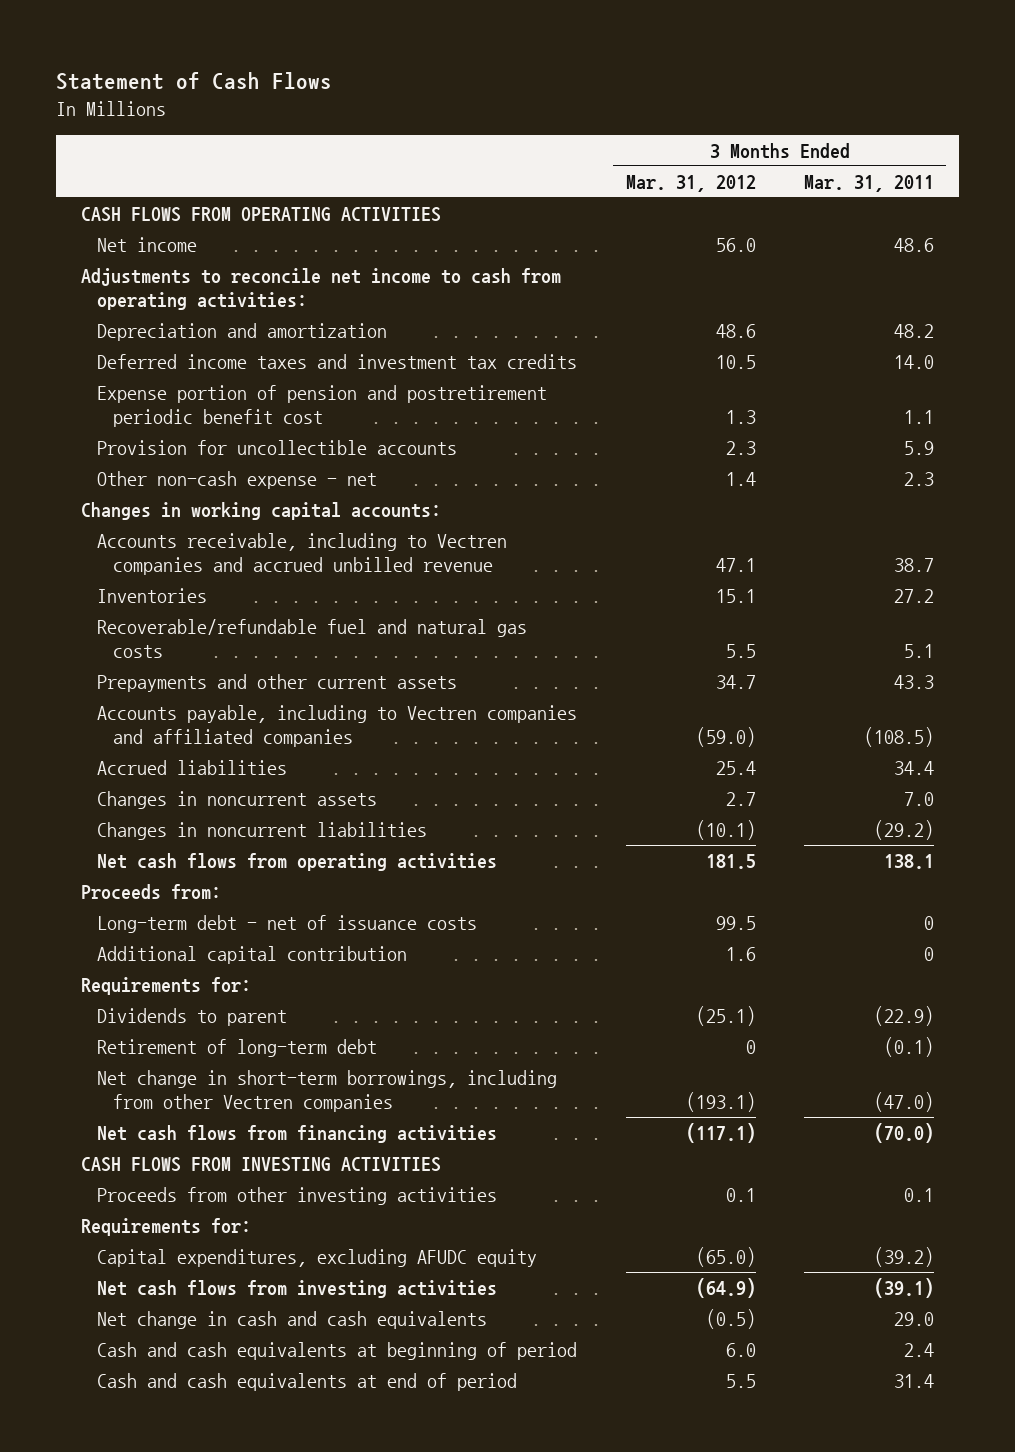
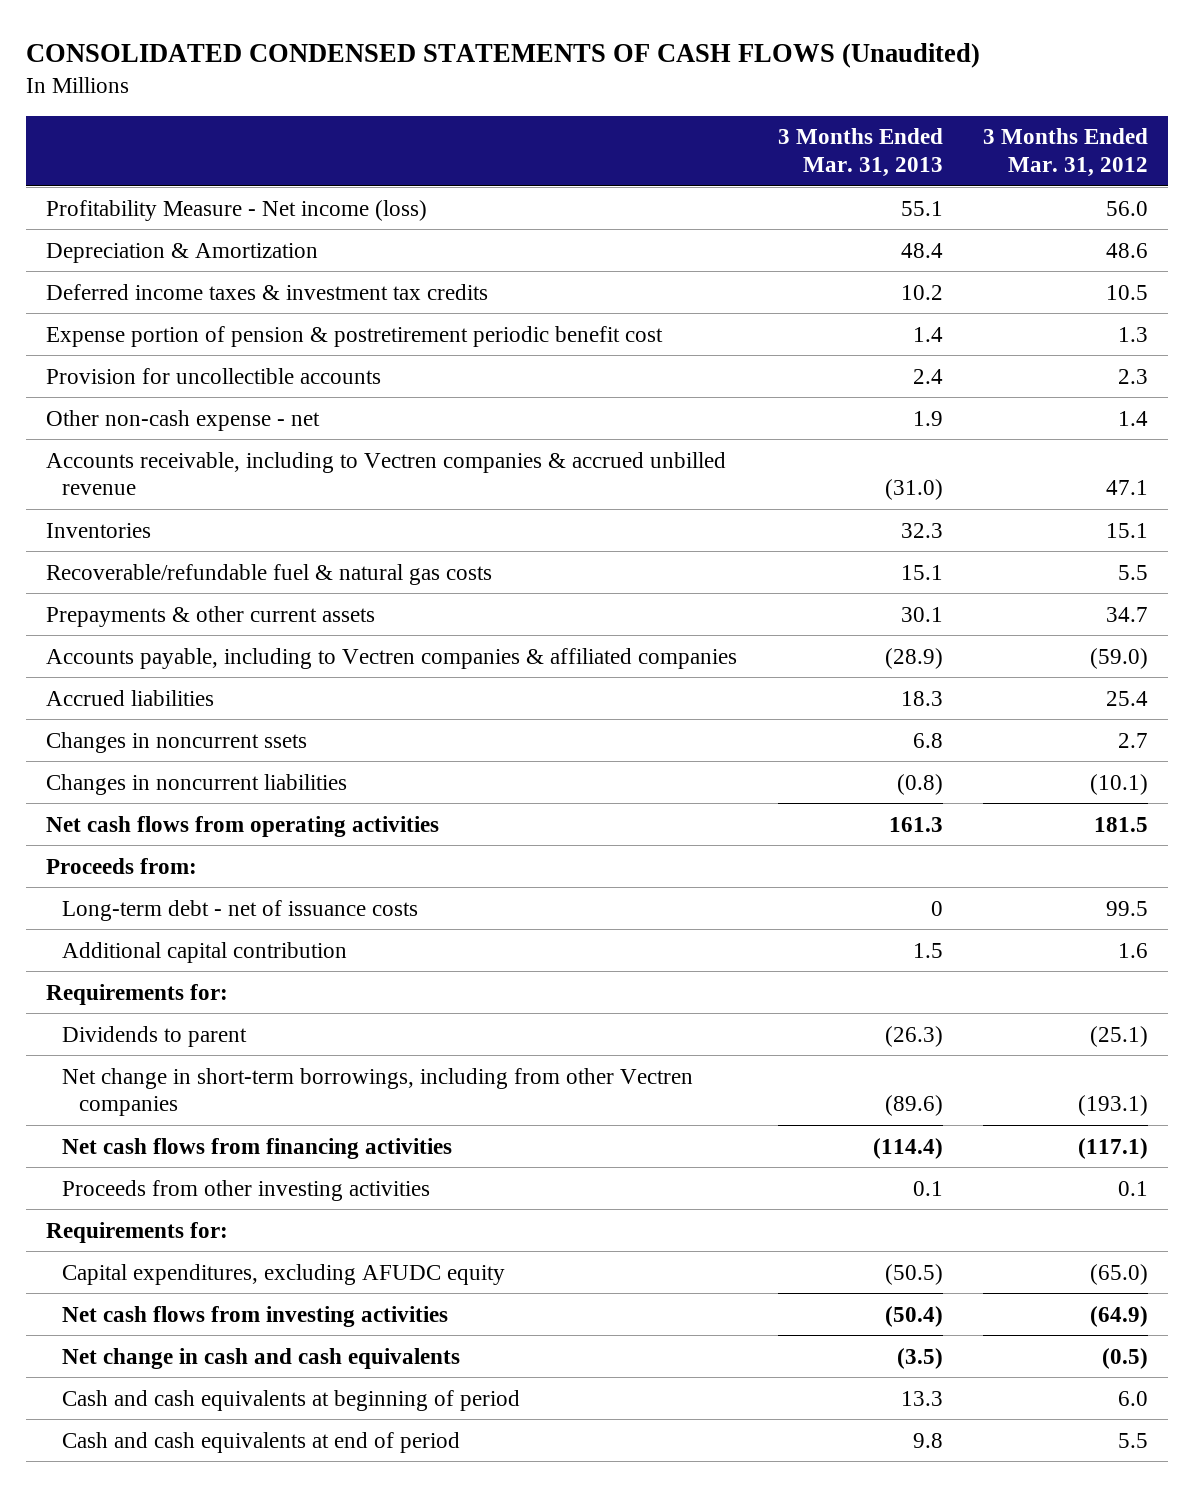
[56,71,333,90] Statement of Cash Flows -> [26,42,981,68] CONSOLIDATED CONDENSED STATEMENTS OF CASH FLOWS (Unaudited)
[804,174,935,192] Mar. 31, 2011 -> none
none -> [777,128,943,177] 3 Months Ended Mar. 31, 2013
[80,206,441,222] CASH FLOWS FROM OPERATING ACTIVITIES -> none
[80,267,561,310] Adjustments to reconcile net income to cash from operating activities: -> none
[96,236,197,252] Net income -> [46,199,428,221] Profitability Measure - Net income (loss)
[96,322,387,341] Depreciation and amortization -> [46,242,319,263] Depreciation & Amortization
[96,353,577,369] Deferred income taxes and investment tax credits -> [46,283,489,300] Deferred income taxes & investment tax credits
[96,384,547,427] Expense portion of pension and postretirement periodic benefit cost -> [46,325,664,347] Expense portion of pension & postretirement periodic benefit cost
[80,501,441,520] Changes in working capital accounts: -> none
[96,532,507,575] Accounts receivable, including to Vectren companies and accrued unbilled revenue -> [46,451,727,496] Accounts receivable, including to Vectren companies & accrued unbilled revenue
[96,618,527,658] Recoverable/refundable fuel and natural gas costs -> [46,563,493,585] Recoverable/refundable fuel & natural gas costs
[96,673,457,692] Prepayments and other current assets -> [46,605,376,627] Prepayments & other current assets
[96,704,577,747] Accounts payable, including to Vectren companies and affiliated companies -> [46,647,738,669] Accounts payable, including to Vectren companies & affiliated companies
[96,790,377,809] Changes in noncurrent assets -> [46,731,308,753] Changes in noncurrent ssets
[96,1038,377,1057] Retirement of long-term debt -> none
[80,1156,441,1172] CASH FLOWS FROM INVESTING ACTIVITIES -> none

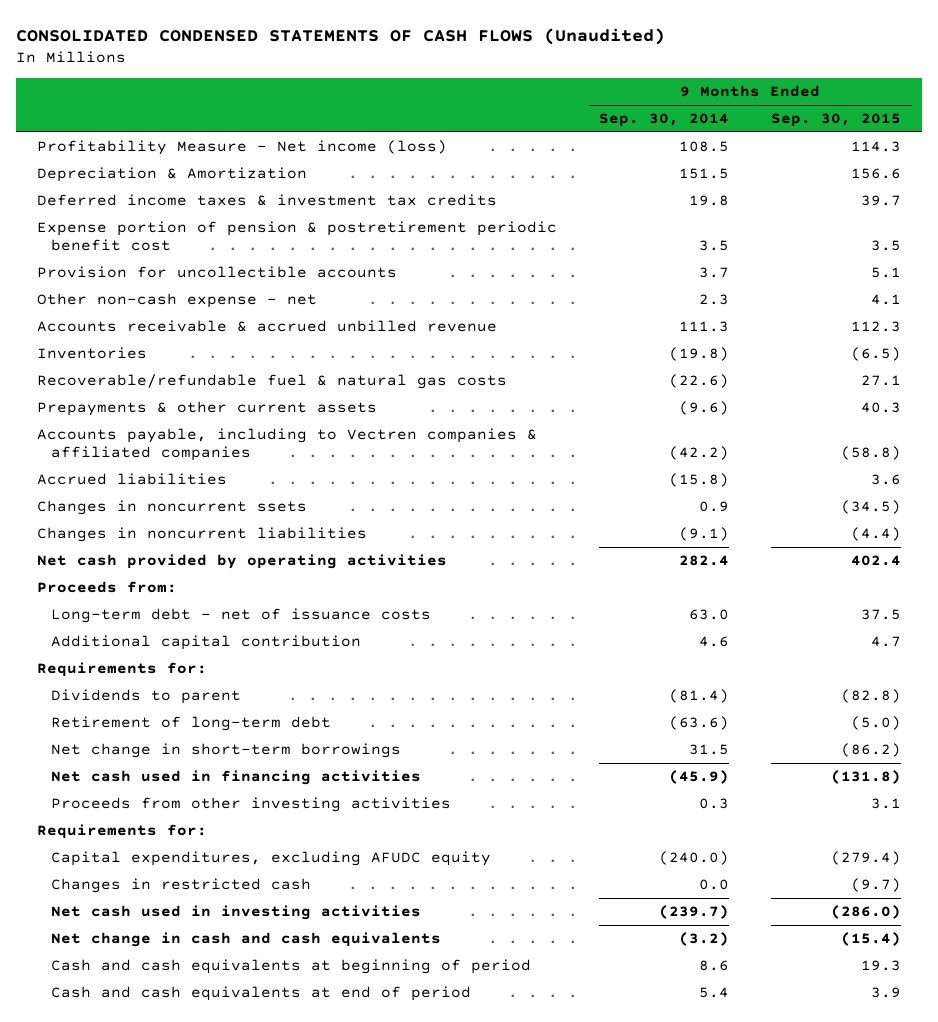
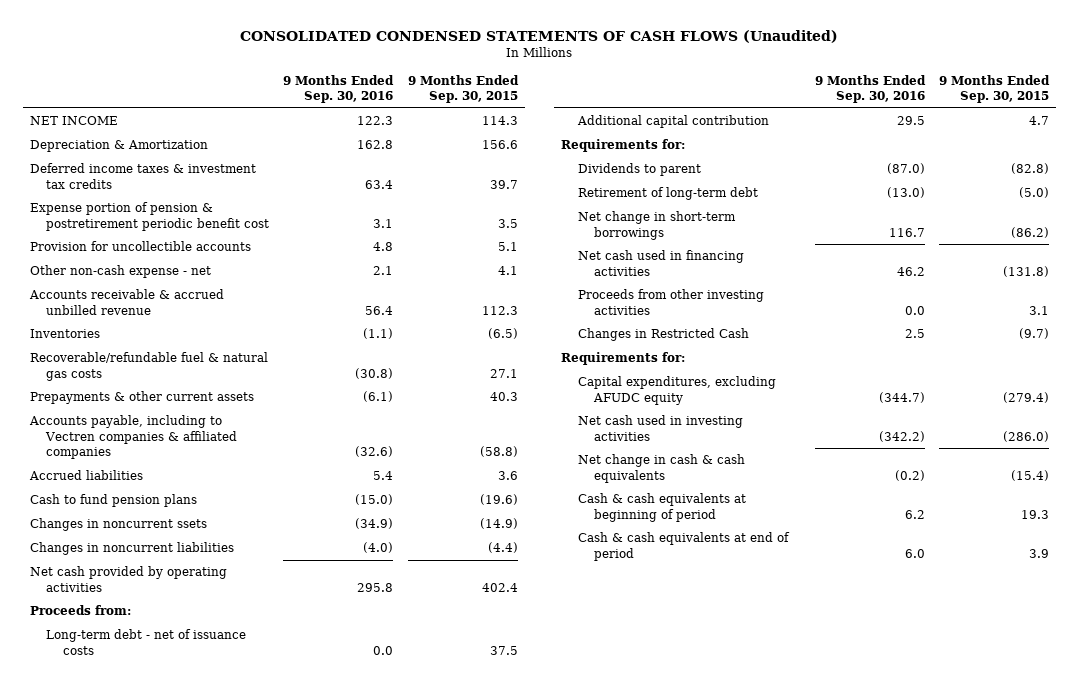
[599,113,730,128] Sep. 30, 2014 -> none
none -> [283,74,395,103] 9 Months Ended Sep. 30, 2016
[37,140,448,156] Profitability Measure - Net income (loss) -> [29,116,118,126] NET INCOME
none -> [29,494,197,508] Cash to fund pension plans
[841,500,902,515] (34.5) -> [479,518,518,530] (14.9)
none -> [577,328,749,342] Changes in Restricted Cash
[50,878,311,894] Changes in restricted cash -> none
[50,932,441,948] Net change in cash and cash equivalents -> [577,454,745,483] Net change in cash & cash equivalents
[50,959,531,975] Cash and cash equivalents at beginning of period -> [577,493,746,522] Cash & cash equivalents at beginning of period
[50,986,471,1002] Cash and cash equivalents at end of period -> [577,532,790,561] Cash & cash equivalents at end of period

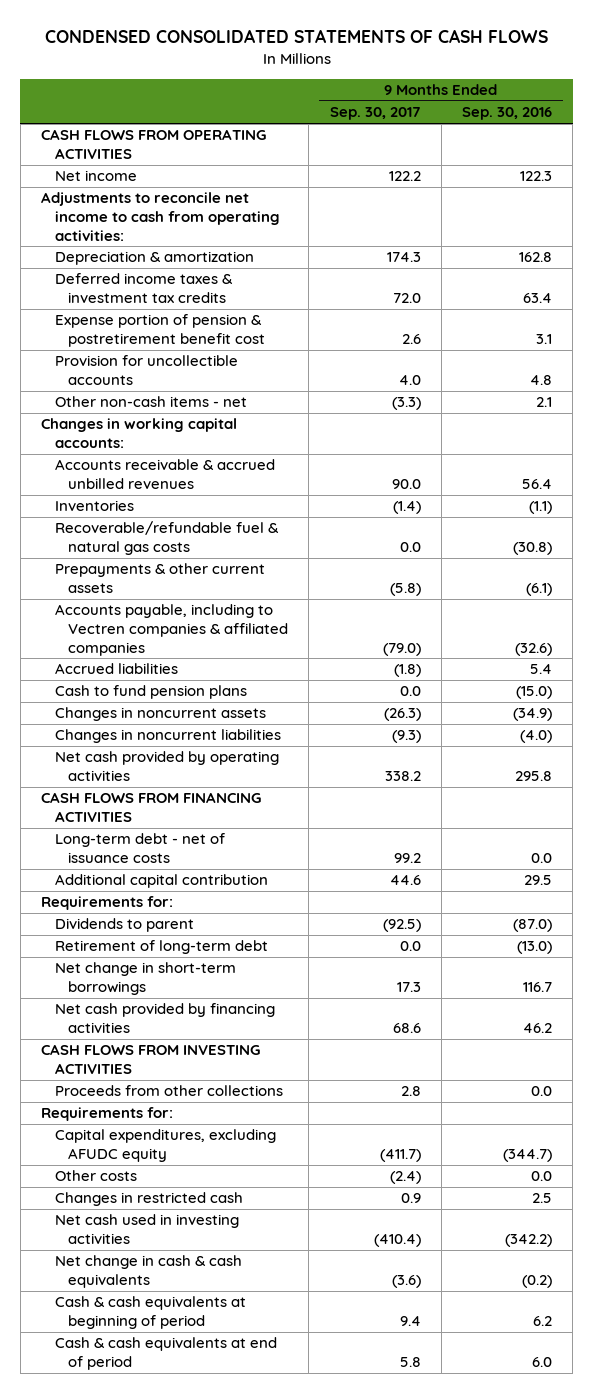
[240,29,839,43] CONSOLIDATED CONDENSED STATEMENTS OF CASH FLOWS (Unaudited) -> [44,29,548,44] CONDENSED CONSOLIDATED STATEMENTS OF CASH FLOWS
[407,74,519,103] 9 Months Ended Sep. 30, 2015 -> none
none -> [329,107,421,121] Sep. 30, 2017
none -> [40,129,266,160] CASH FLOWS FROM OPERATING ACTIVITIES
[29,116,118,126] NET INCOME -> [54,170,137,182] Net income
none -> [40,192,280,241] Adjustments to reconcile net income to cash from operating activities:
[29,140,208,153] Depreciation & Amortization -> [54,251,254,266] Depreciation & amortization
[29,202,270,231] Expense portion of pension & postretirement periodic benefit cost -> [54,314,266,348] Expense portion of pension & postretirement benefit cost
[29,265,211,279] Other non-cash expense - net -> [54,396,247,408] Other non-cash items - net
none -> [40,418,237,449] Changes in working capital accounts:
[28,289,224,315] Accounts receivable & accrued unbilled revenue -> [54,459,275,490] Accounts receivable & accrued unbilled revenues
[29,518,207,532] Changes in noncurrent ssets -> [54,707,266,722] Changes in noncurrent assets
[29,605,131,616] Proceeds from: -> none
none -> [40,792,261,823] CASH FLOWS FROM FINANCING ACTIVITIES
[577,328,749,342] Changes in Restricted Cash -> none
[577,250,744,276] Net cash used in financing activities -> [54,1003,275,1034] Net cash provided by financing activities
none -> [40,1044,260,1075] CASH FLOWS FROM INVESTING ACTIVITIES
[577,289,764,315] Proceeds from other investing activities -> [54,1085,283,1097] Proceeds from other collections
none -> [54,1170,137,1182] Other costs
none -> [54,1192,243,1207] Changes in restricted cash

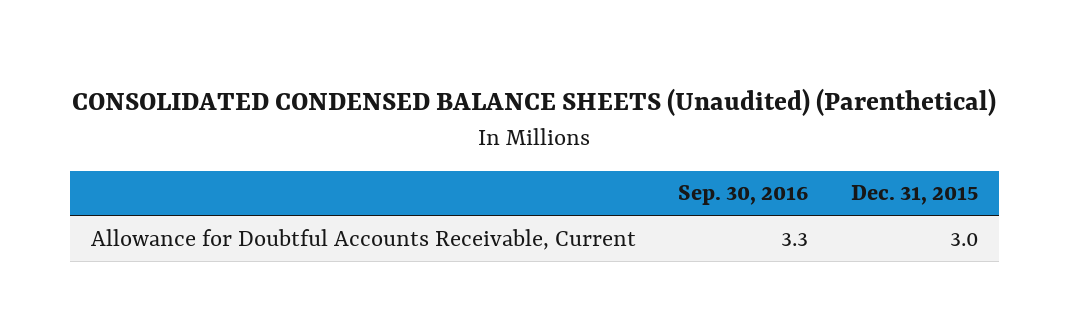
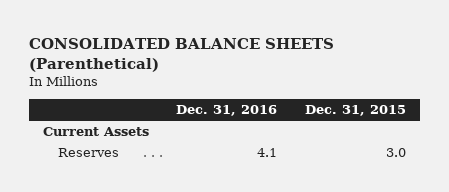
[72,88,997,117] CONSOLIDATED CONDENSED BALANCE SHEETS (Unaudited) (Parenthetical) -> [28,37,334,72] CONSOLIDATED BALANCE SHEETS (Parenthetical)
[678,185,809,206] Sep. 30, 2016 -> none
none -> [176,105,278,117] Dec. 31, 2016
none -> [42,127,149,137] Current Assets
[91,228,637,250] Allowance for Doubtful Accounts Receivable, Current -> [58,148,120,158] Reserves

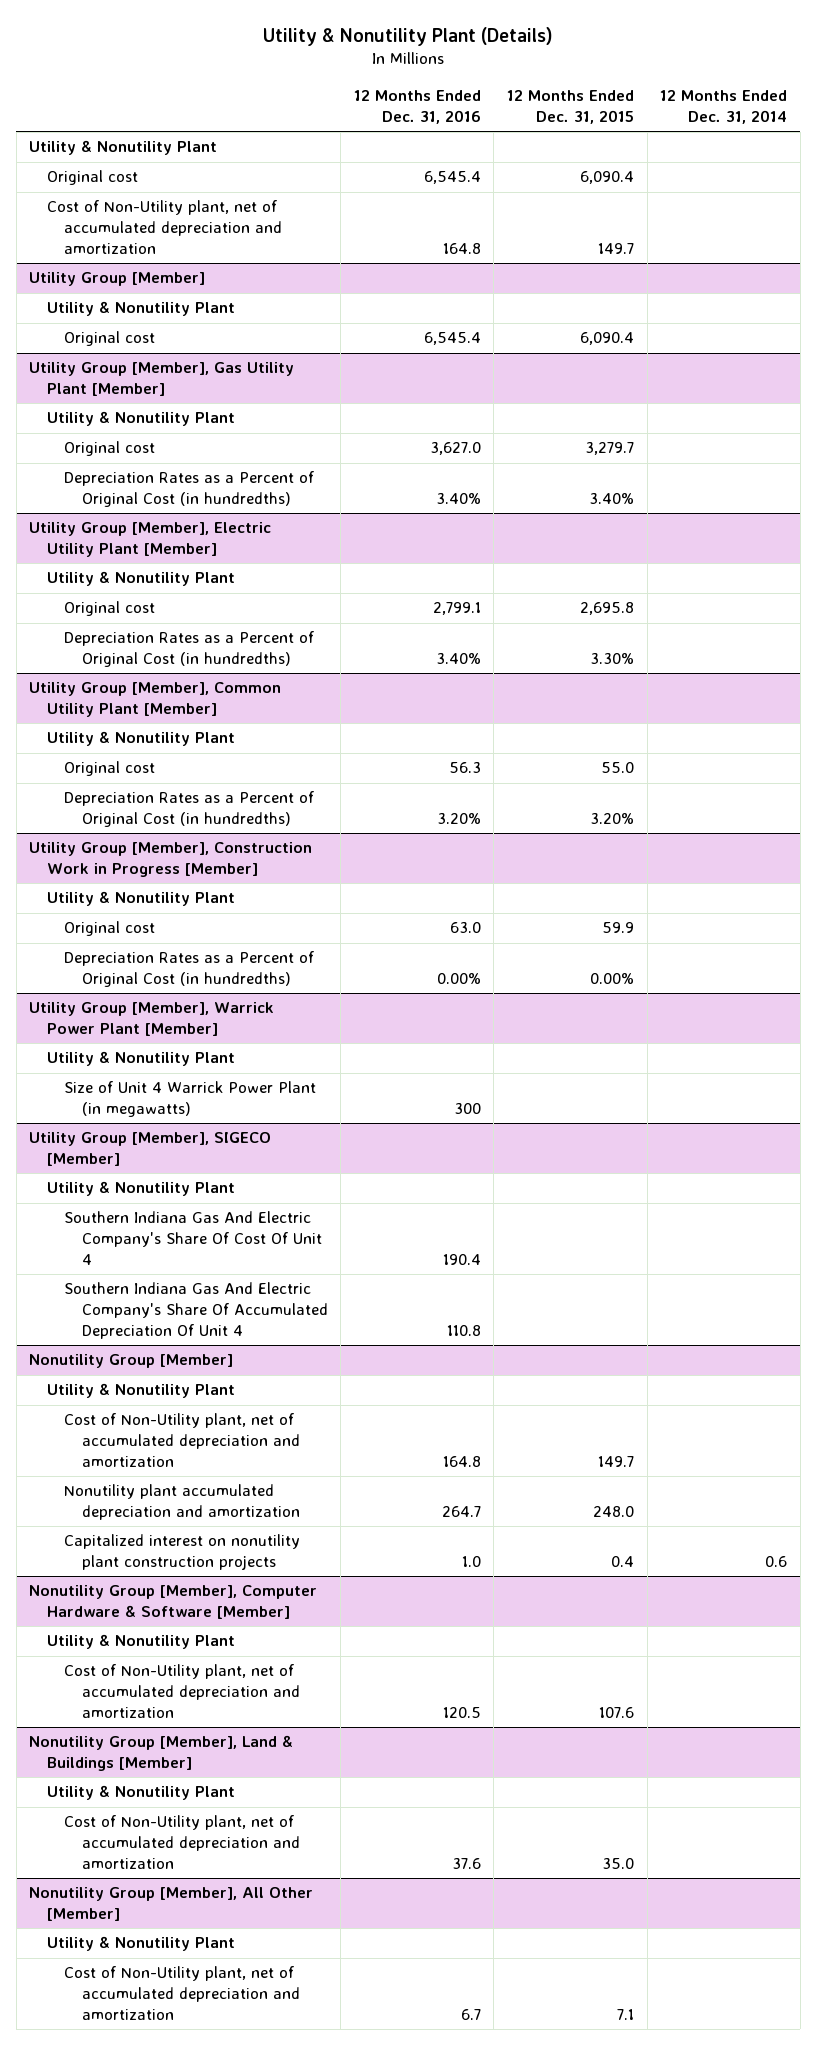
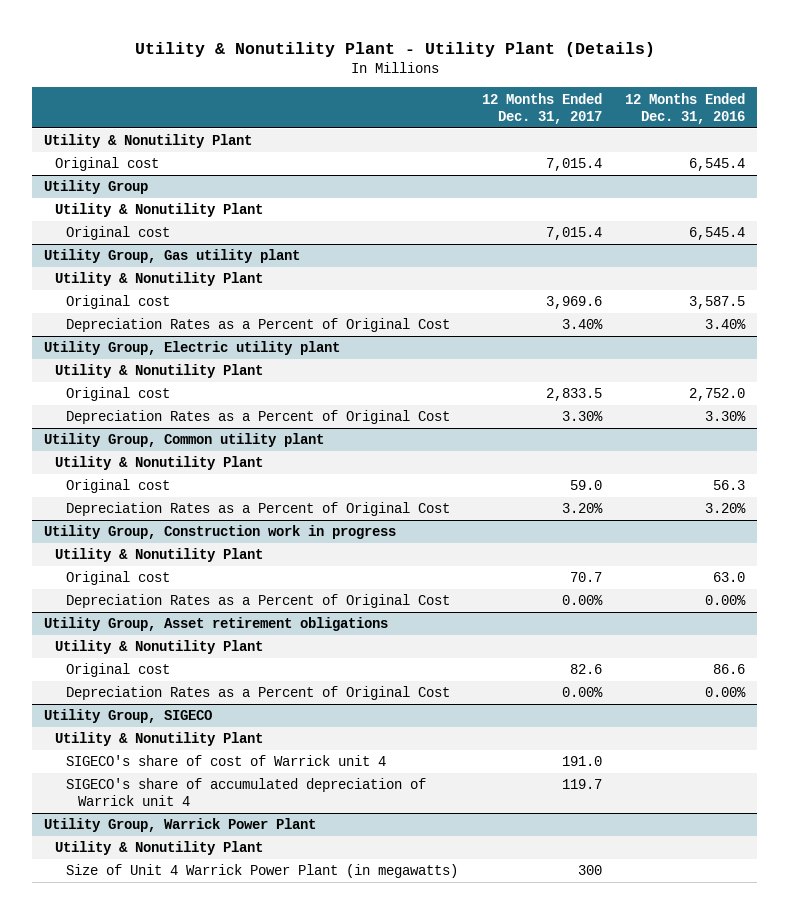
[263,26,554,46] Utility & Nonutility Plant (Details) -> [134,42,655,58] Utility & Nonutility Plant - Utility Plant (Details)
[506,90,634,125] 12 Months Ended Dec. 31, 2015 -> none
[660,90,788,125] 12 Months Ended Dec. 31, 2014 -> none
none -> [481,92,602,124] 12 Months Ended Dec. 31, 2017
[46,200,283,254] Cost of Non-Utility plant, net of accumulated depreciation and amortization -> none
[29,272,206,287] Utility Group [Member] -> [43,180,148,195] Utility Group
[29,362,295,397] Utility Group [Member], Gas Utility Plant [Member] -> [43,249,300,264] Utility Group, Gas utility plant
[429,442,481,456] 3,627.0 -> [689,296,746,310] 3,587.5
[64,471,315,508] Depreciation Rates as a Percent of Original Cost (in hundredths) -> [66,318,451,333] Depreciation Rates as a Percent of Original Cost
[29,522,272,558] Utility Group [Member], Electric Utility Plant [Member] -> [43,341,340,356] Utility Group, Electric utility plant
[432,602,481,616] 2,799.1 -> [689,388,746,402] 2,752.0
[64,631,315,668] Depreciation Rates as a Percent of Original Cost (in hundredths) -> [66,410,451,425] Depreciation Rates as a Percent of Original Cost
[435,653,481,665] 3.40% -> [705,411,747,422] 3.30%
[29,682,282,718] Utility Group [Member], Common Utility Plant [Member] -> [43,433,324,448] Utility Group, Common utility plant
[64,791,315,828] Depreciation Rates as a Percent of Original Cost (in hundredths) -> [66,502,451,517] Depreciation Rates as a Percent of Original Cost
[29,842,313,878] Utility Group [Member], Construction Work in Progress [Member] -> [43,525,396,540] Utility Group, Construction work in progress
[29,1002,275,1037] Utility Group [Member], Warrick Power Plant [Member] -> none
[46,1051,235,1067] Utility & Nonutility Plant -> none
[64,1081,317,1118] Size of Unit 4 Warrick Power Plant (in megawatts) -> none
[29,1132,272,1167] Utility Group [Member], SIGECO [Member] -> none
[46,1181,235,1197] Utility & Nonutility Plant -> none
[64,1211,322,1265] Southern Indiana Gas And Electric Company's Share Of Cost Of Unit 4 -> none
[64,1282,328,1339] Southern Indiana Gas And Electric Company's Share Of Accumulated Depreciation Of Unit 4 -> none
[29,1354,234,1369] Nonutility Group [Member] -> none
[46,1383,235,1399] Utility & Nonutility Plant -> none
[64,1413,300,1467] Cost of Non-Utility plant, net of accumulated depreciation and amortization -> none
[64,1484,300,1521] Nonutility plant accumulated depreciation and amortization -> none
[64,1534,301,1571] Capitalized interest on nonutility plant construction projects -> none
[29,1585,318,1620] Nonutility Group [Member], Computer Hardware & Software [Member] -> none
[64,951,315,988] Depreciation Rates as a Percent of Original Cost (in hundredths) -> [66,594,451,609] Depreciation Rates as a Percent of Original Cost
none -> [43,617,388,632] Utility Group, Asset retirement obligations
[64,1664,300,1718] Cost of Non-Utility plant, net of accumulated depreciation and amortization -> none
[29,1735,294,1772] Nonutility Group [Member], Land & Buildings [Member] -> none
none -> [66,663,171,678] Original cost
none -> [66,686,451,701] Depreciation Rates as a Percent of Original Cost
none -> [43,709,212,724] Utility Group, SIGECO
[64,1815,300,1869] Cost of Non-Utility plant, net of accumulated depreciation and amortization -> none
[29,1887,314,1922] Nonutility Group [Member], All Other [Member] -> none
none -> [66,755,387,767] SIGECO's share of cost of Warrick unit 4
none -> [66,778,427,807] SIGECO's share of accumulated depreciation of Warrick unit 4
none -> [43,818,316,833] Utility Group, Warrick Power Plant
[64,1966,300,2020] Cost of Non-Utility plant, net of accumulated depreciation and amortization -> none
none -> [66,864,459,879] Size of Unit 4 Warrick Power Plant (in megawatts)

